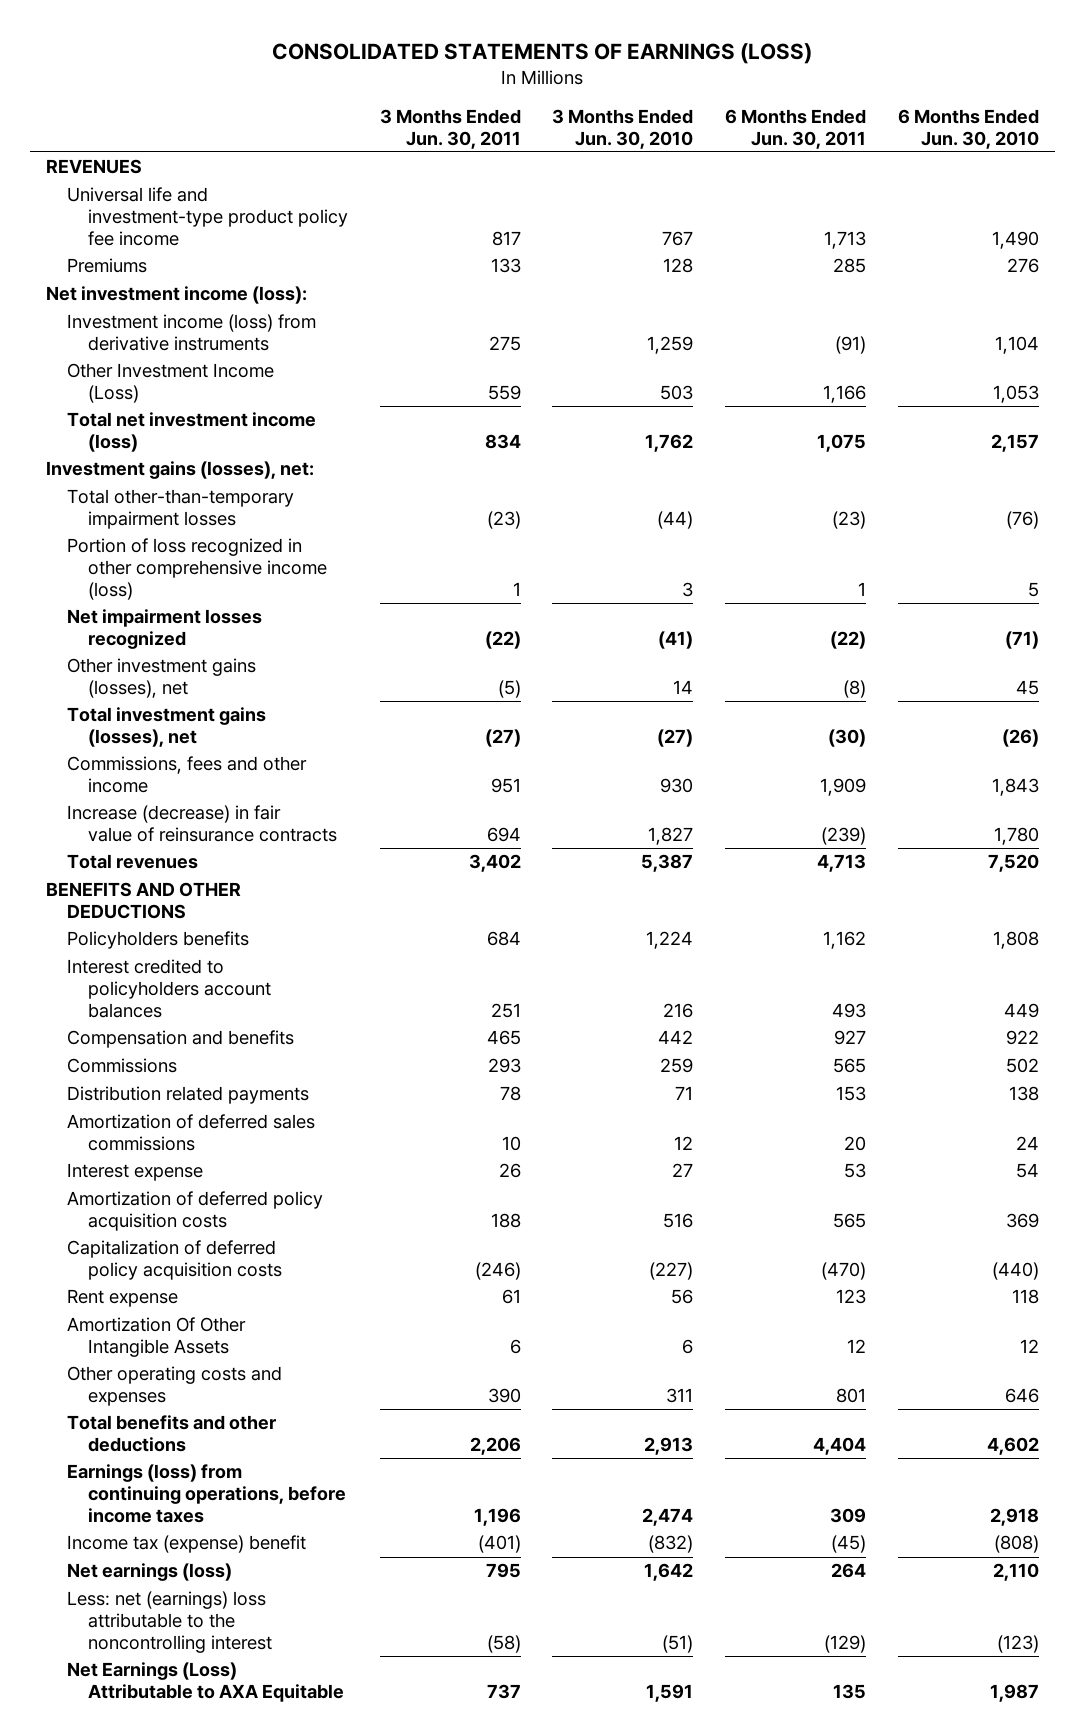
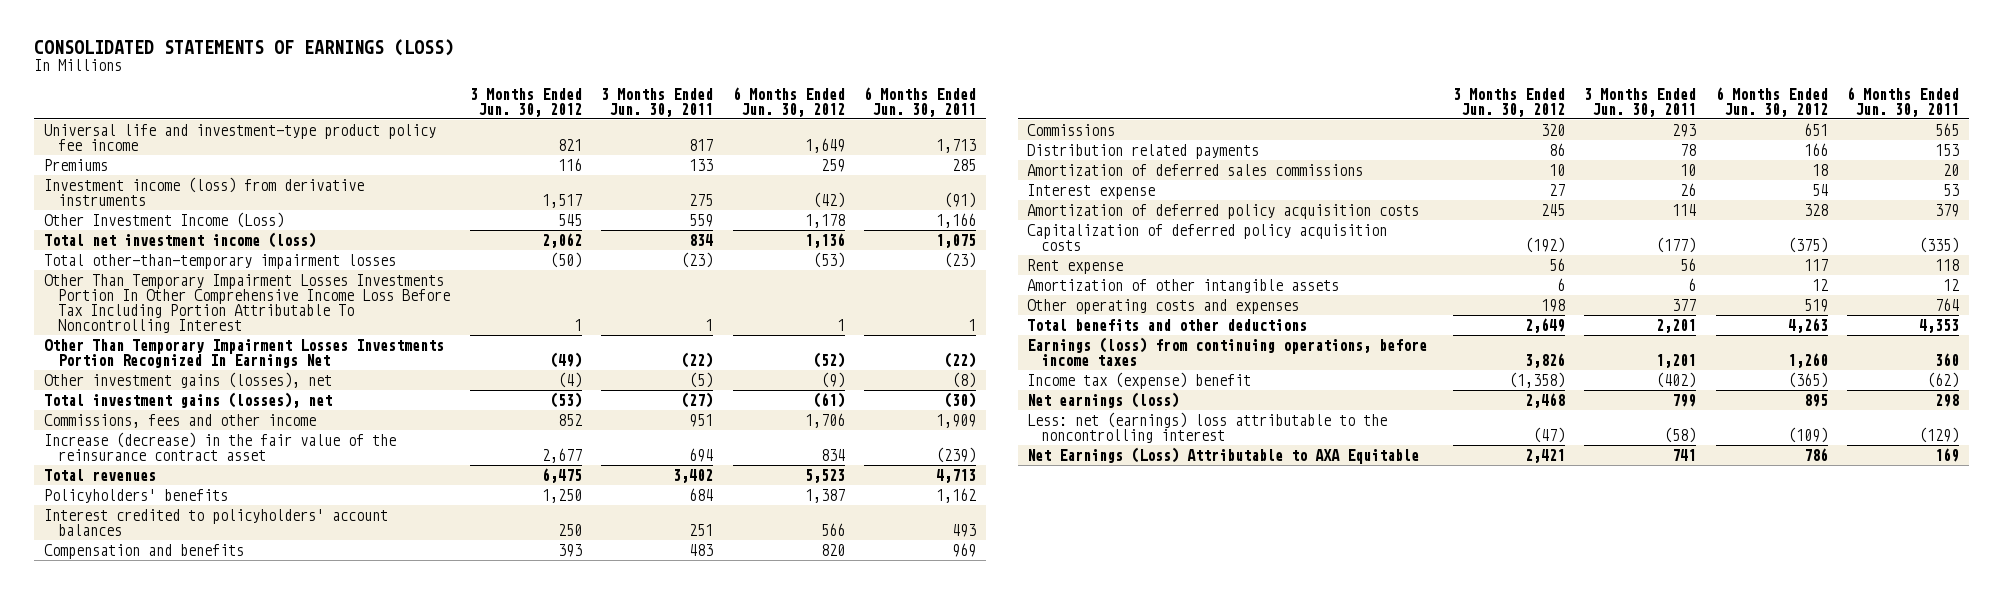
[552,108,694,149] 3 Months Ended Jun. 30, 2010 -> none
[897,108,1039,149] 6 Months Ended Jun. 30, 2010 -> none
none -> [469,87,582,117] 3 Months Ended Jun. 30, 2012
none -> [732,86,845,117] 6 Months Ended Jun. 30, 2012
[45,159,142,175] REVENUES -> none
[45,286,307,305] Net investment income (loss): -> none
[45,461,314,480] Investment gains (losses), net: -> none
[66,538,327,600] Portion of loss recognized in other comprehensive income (loss) -> [44,273,451,333] Other Than Temporary Impairment Losses Investments Portion In Other Comprehensive Income Loss Before Tax Including Portion Attributable To Noncontrolling Interest
[66,609,262,650] Net impairment losses recognized -> [44,338,445,368] Other Than Temporary Impairment Losses Investments Portion Recognized In Earnings Net
[66,805,337,843] Increase (decrease) in fair value of reinsurance contracts -> [44,431,397,461] Increase (decrease) in the fair value of the reinsurance contract asset
[45,882,241,920] BENEFITS AND OTHER DEDUCTIONS -> none
[66,931,249,950] Policyholders benefits -> [44,488,229,503] Policyholders' benefits
[66,959,271,1018] Interest credited to policyholders account balances -> [44,508,389,536] Interest credited to policyholders' account balances
[486,1030,521,1046] 465 -> [689,543,714,556] 483
[834,1030,867,1046] 927 -> [952,542,977,557] 969
[490,1213,521,1229] 188 -> [1672,203,1697,216] 114
[833,1213,867,1229] 565 -> [1935,203,1960,217] 379
[474,1262,521,1281] (246) -> [1656,236,1697,253] (177)
[821,1262,867,1281] (470) -> [1919,236,1960,253] (335)
[501,1289,521,1305] 61 -> [1680,257,1697,271] 56
[836,1289,867,1305] 123 -> [1935,258,1960,271] 118
[66,1317,246,1358] Amortization Of Other Intangible Assets -> [1027,278,1340,293] Amortization of other intangible assets
[487,1388,521,1404] 390 -> [1672,298,1697,311] 377
[836,1388,867,1404] 801 -> [1935,297,1960,311] 764
[469,1437,521,1456] 2,206 -> [1656,318,1697,333] 2,201
[813,1437,867,1456] 4,404 -> [1919,318,1960,333] 4,353
[473,1507,521,1526] 1,196 -> [1656,353,1697,368] 1,201
[830,1507,867,1523] 309 -> [1935,352,1960,366] 360
[477,1535,521,1554] (401) -> [1656,371,1697,388] (402)
[831,1535,867,1554] (45) -> [1927,371,1960,388] (62)
[485,1563,521,1579] 795 -> [1672,393,1697,407] 799
[831,1563,867,1579] 264 -> [1935,393,1960,407] 298
[486,1684,521,1700] 737 -> [1672,448,1697,461] 741
[833,1684,867,1700] 135 -> [1935,447,1960,462] 169

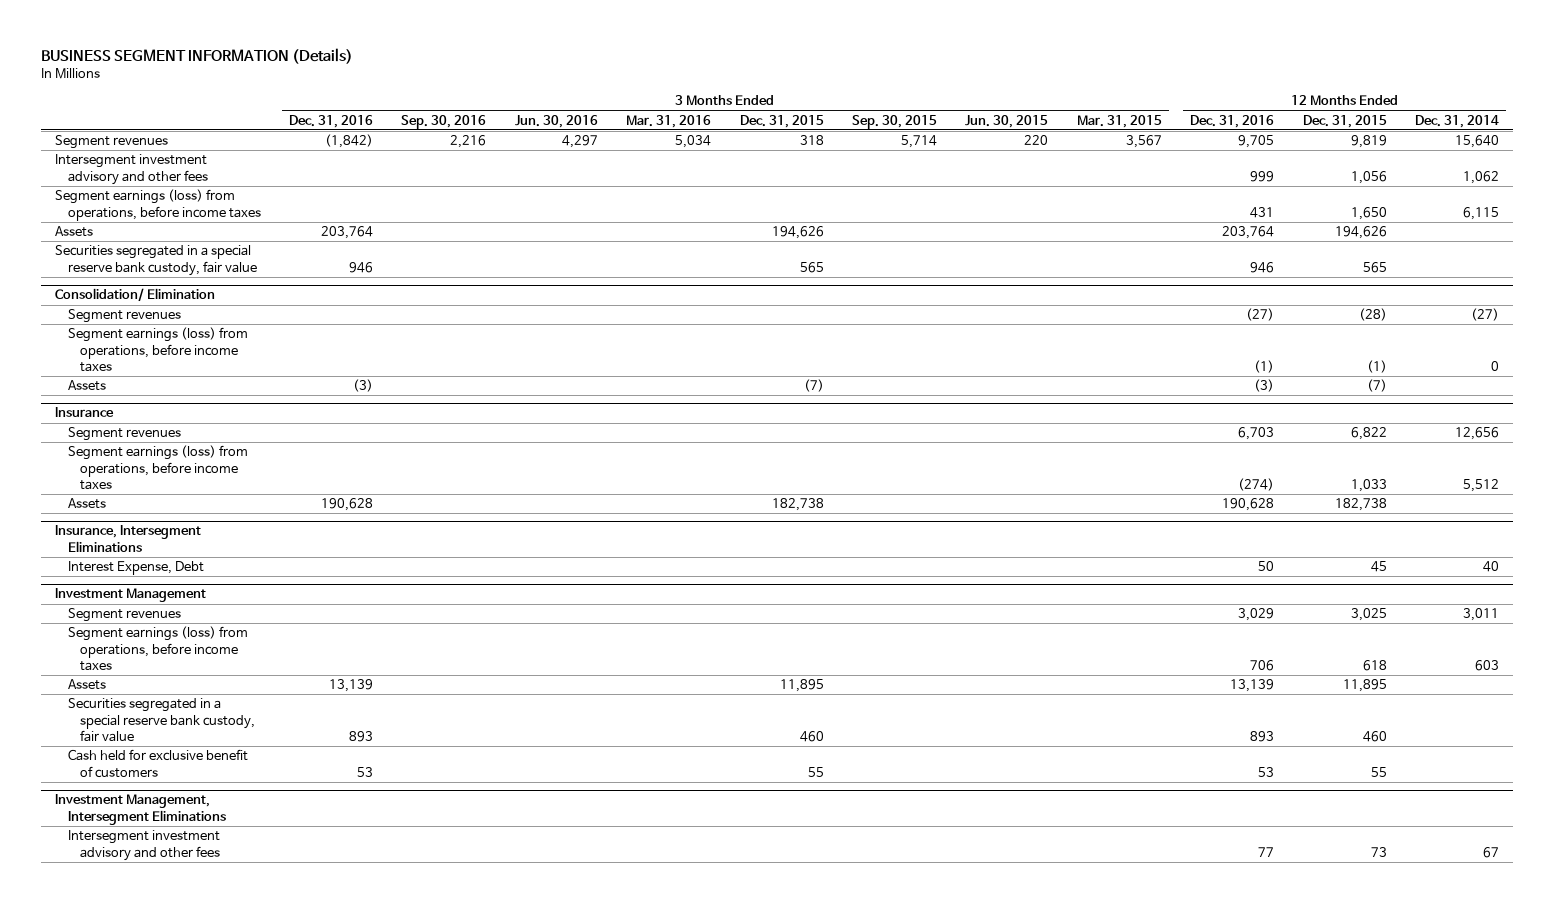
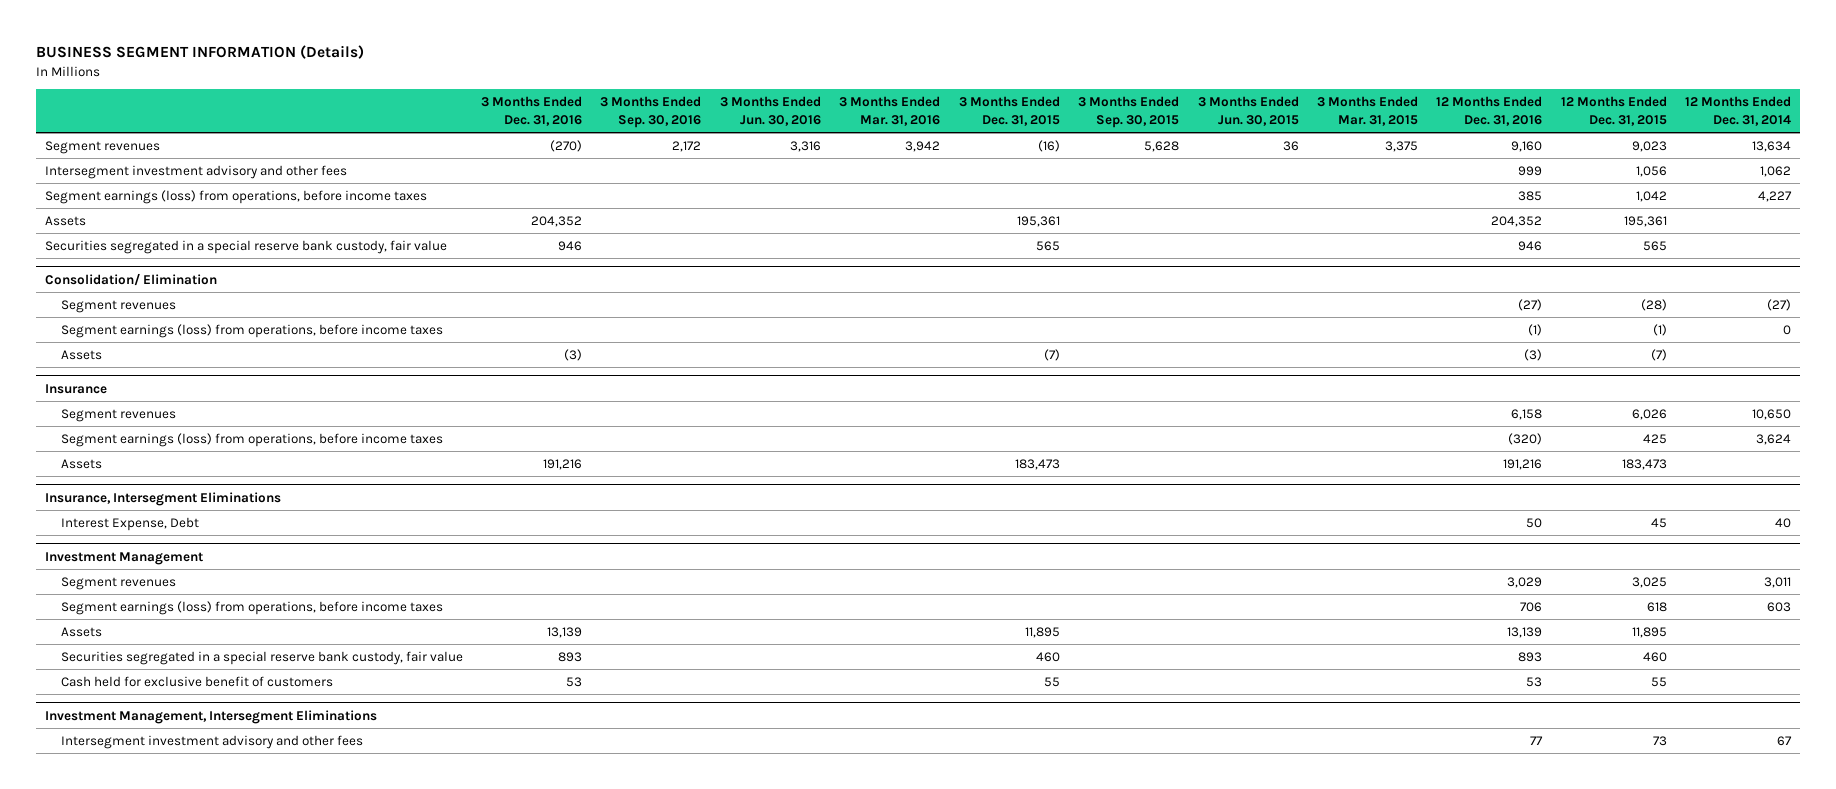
[324,134,373,149] (1,842) -> [550,139,583,152] (270)
[450,135,487,149] 2,216 -> [672,140,702,152] 2,172
[561,135,598,149] 4,297 -> [789,140,821,152] 3,316
[675,135,712,149] 5,034 -> [905,140,941,152] 3,942
[799,135,824,146] 318 -> [1037,139,1060,152] (16)
[900,135,937,149] 5,714 -> [1144,140,1180,152] 5,628
[1024,135,1049,146] 220 -> [1282,140,1299,151] 36
[1125,135,1162,149] 3,567 -> [1385,140,1419,152] 3,375
[1238,135,1275,149] 9,705 -> [1511,140,1543,152] 9,160
[1350,135,1387,149] 9,819 -> [1631,140,1667,152] 9,023
[1454,135,1499,149] 15,640 -> [1752,140,1792,152] 13,634
[1250,206,1275,218] 431 -> [1518,190,1543,201] 385
[1350,206,1387,220] 1,650 -> [1635,190,1667,202] 1,042
[1462,206,1499,220] 6,115 -> [1758,190,1793,202] 4,227
[320,226,373,240] 203,764 -> [531,215,583,227] 204,352
[771,226,824,240] 194,626 -> [1016,215,1060,227] 195,361
[1222,226,1275,240] 203,764 -> [1491,215,1543,227] 204,352
[1334,226,1387,240] 194,626 -> [1623,215,1667,227] 195,361
[1238,427,1275,441] 6,703 -> [1511,408,1543,420] 6,158
[1350,427,1387,441] 6,822 -> [1631,408,1667,420] 6,026
[1454,427,1499,441] 12,656 -> [1752,408,1792,420] 10,650
[1238,477,1275,491] (274) -> [1508,432,1543,445] (320)
[1350,478,1387,492] 1,033 -> [1642,433,1667,444] 425
[1462,478,1499,492] 5,512 -> [1756,433,1792,445] 3,624
[320,498,373,512] 190,628 -> [543,458,583,470] 191,216
[771,498,824,512] 182,738 -> [1014,458,1060,470] 183,473
[1222,498,1275,512] 190,628 -> [1503,458,1543,470] 191,216
[1334,498,1387,512] 182,738 -> [1621,458,1667,470] 183,473

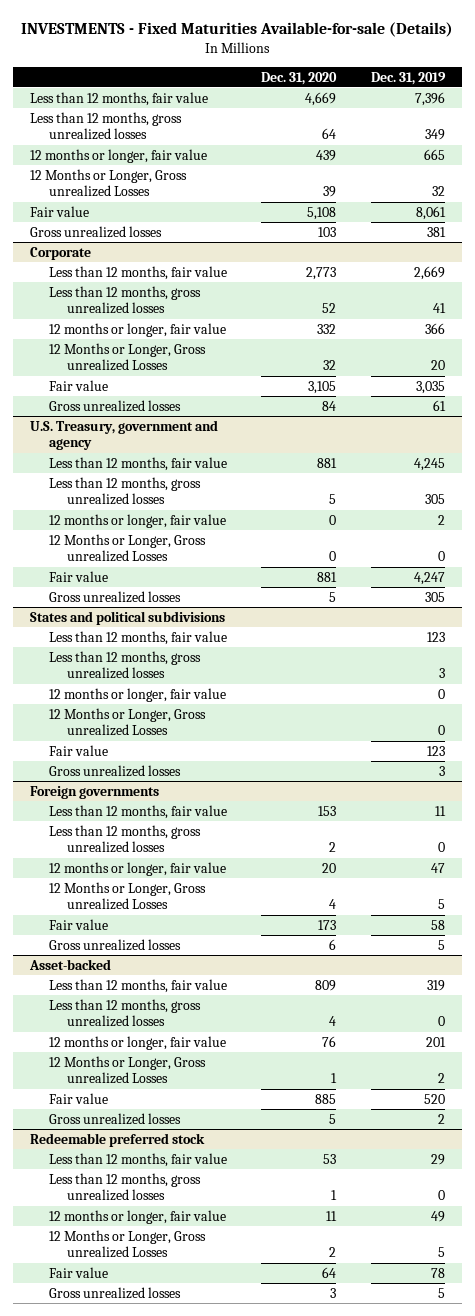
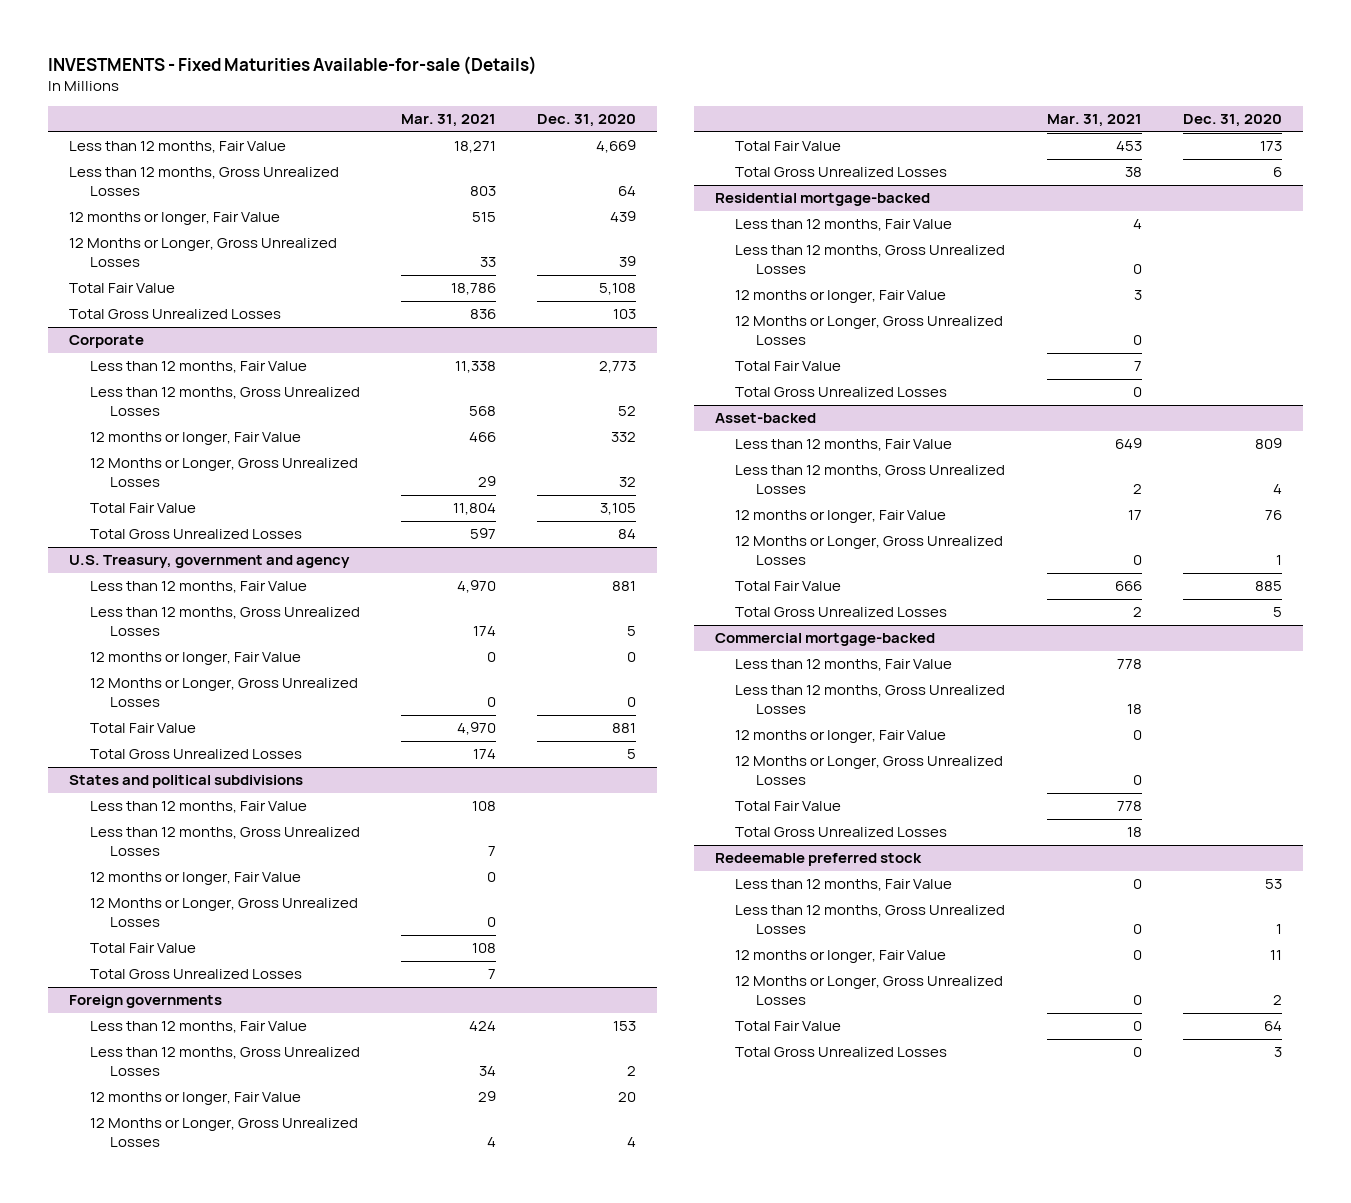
[370,71,446,85] Dec. 31, 2019 -> none
none -> [400,114,496,128] Mar. 31, 2021
[30,91,209,106] Less than 12 months, fair value -> [68,141,286,154] Less than 12 months, Fair Value
[30,111,183,141] Less than 12 months, gross unrealized losses -> [68,167,339,196] Less than 12 months, Gross Unrealized Losses
[30,148,208,163] 12 months or longer, fair value -> [68,212,280,226] 12 months or longer, Fair Value
[30,168,188,198] 12 Months or Longer, Gross unrealized Losses -> [68,238,337,267] 12 Months or Longer, Gross Unrealized Losses
[30,205,90,217] Fair value -> [68,283,175,294] Total Fair Value
[30,225,163,238] Gross unrealized losses -> [68,309,281,320] Total Gross Unrealized Losses
[48,265,227,280] Less than 12 months, fair value -> [89,361,307,374] Less than 12 months, Fair Value
[48,285,201,315] Less than 12 months, gross unrealized losses -> [89,387,360,416] Less than 12 months, Gross Unrealized Losses
[48,322,226,337] 12 months or longer, fair value -> [89,432,301,446] 12 months or longer, Fair Value
[48,342,206,372] 12 Months or Longer, Gross unrealized Losses -> [89,458,358,487] 12 Months or Longer, Gross Unrealized Losses
[48,379,108,391] Fair value -> [89,503,196,514] Total Fair Value
[48,399,181,412] Gross unrealized losses -> [89,529,302,540] Total Gross Unrealized Losses
[48,456,227,471] Less than 12 months, fair value -> [89,581,307,594] Less than 12 months, Fair Value
[48,476,201,506] Less than 12 months, gross unrealized losses -> [89,607,360,636] Less than 12 months, Gross Unrealized Losses
[48,513,226,528] 12 months or longer, fair value -> [89,652,301,666] 12 months or longer, Fair Value
[48,533,206,563] 12 Months or Longer, Gross unrealized Losses -> [89,678,358,707] 12 Months or Longer, Gross Unrealized Losses
[48,570,108,582] Fair value -> [89,723,196,734] Total Fair Value
[48,590,181,603] Gross unrealized losses -> [89,749,302,760] Total Gross Unrealized Losses
[48,630,227,645] Less than 12 months, fair value -> [89,801,307,814] Less than 12 months, Fair Value
[48,650,201,680] Less than 12 months, gross unrealized losses -> [89,827,360,856] Less than 12 months, Gross Unrealized Losses
[48,687,226,702] 12 months or longer, fair value -> [89,872,301,886] 12 months or longer, Fair Value
[48,707,206,737] 12 Months or Longer, Gross unrealized Losses -> [89,898,358,927] 12 Months or Longer, Gross Unrealized Losses
[48,744,108,756] Fair value -> [89,943,196,954] Total Fair Value
[48,764,181,777] Gross unrealized losses -> [89,969,302,980] Total Gross Unrealized Losses
[48,804,227,819] Less than 12 months, fair value -> [89,1021,307,1034] Less than 12 months, Fair Value
[48,824,201,854] Less than 12 months, gross unrealized losses -> [89,1047,360,1076] Less than 12 months, Gross Unrealized Losses
[48,861,226,876] 12 months or longer, fair value -> [89,1092,301,1106] 12 months or longer, Fair Value
[48,881,206,911] 12 Months or Longer, Gross unrealized Losses -> [89,1118,358,1147] 12 Months or Longer, Gross Unrealized Losses
[48,918,108,930] Fair value -> [735,141,842,152] Total Fair Value
[48,938,181,951] Gross unrealized losses -> [735,167,948,178] Total Gross Unrealized Losses
none -> [714,193,930,207] Residential mortgage-backed
none -> [735,219,953,232] Less than 12 months, Fair Value
none -> [735,245,1006,274] Less than 12 months, Gross Unrealized Losses
none -> [735,290,947,304] 12 months or longer, Fair Value
none -> [735,316,1004,345] 12 Months or Longer, Gross Unrealized Losses
none -> [735,361,842,372] Total Fair Value
none -> [735,387,948,398] Total Gross Unrealized Losses
[48,978,227,993] Less than 12 months, fair value -> [735,439,953,452] Less than 12 months, Fair Value
[48,998,201,1028] Less than 12 months, gross unrealized losses -> [735,465,1006,494] Less than 12 months, Gross Unrealized Losses
[48,1035,226,1050] 12 months or longer, fair value -> [735,510,947,524] 12 months or longer, Fair Value
[48,1055,206,1085] 12 Months or Longer, Gross unrealized Losses -> [735,536,1004,565] 12 Months or Longer, Gross Unrealized Losses
[48,1092,108,1104] Fair value -> [735,581,842,592] Total Fair Value
[48,1112,181,1125] Gross unrealized losses -> [735,607,948,618] Total Gross Unrealized Losses
none -> [714,633,935,647] Commercial mortgage-backed
none -> [735,659,953,672] Less than 12 months, Fair Value
none -> [735,685,1006,714] Less than 12 months, Gross Unrealized Losses
none -> [735,730,947,744] 12 months or longer, Fair Value
none -> [735,756,1004,785] 12 Months or Longer, Gross Unrealized Losses
none -> [735,801,842,812] Total Fair Value
none -> [735,827,948,838] Total Gross Unrealized Losses
[48,1152,227,1167] Less than 12 months, fair value -> [735,879,953,892] Less than 12 months, Fair Value
[48,1172,201,1202] Less than 12 months, gross unrealized losses -> [735,905,1006,934] Less than 12 months, Gross Unrealized Losses
[48,1209,226,1224] 12 months or longer, fair value -> [735,950,947,964] 12 months or longer, Fair Value
[48,1229,206,1259] 12 Months or Longer, Gross unrealized Losses -> [735,976,1004,1005] 12 Months or Longer, Gross Unrealized Losses
[48,1266,108,1278] Fair value -> [735,1021,842,1032] Total Fair Value
[48,1286,181,1299] Gross unrealized losses -> [735,1047,948,1058] Total Gross Unrealized Losses

